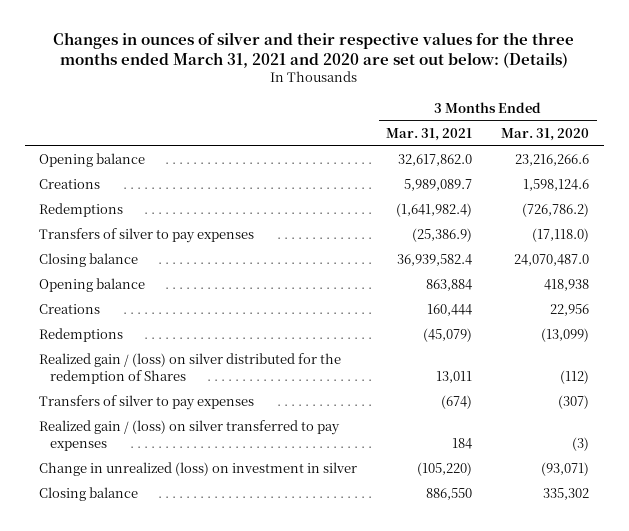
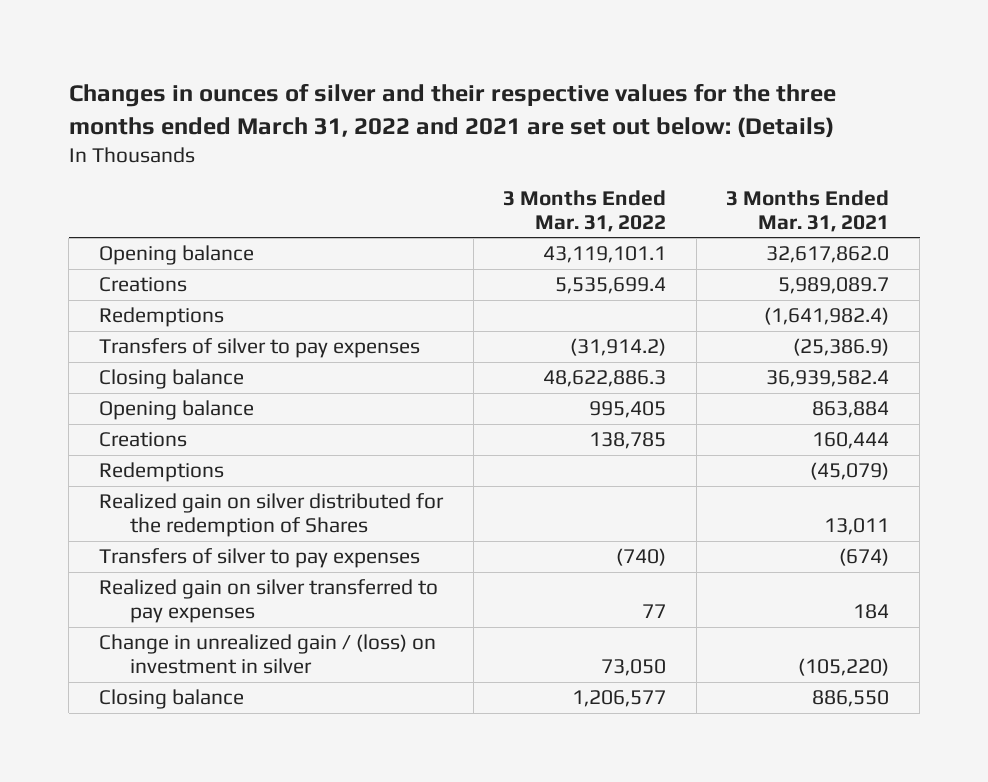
[53,31,575,68] Changes in ounces of silver and their respective values for the three months ended March 31, 2021 and 2020 are set out below: (Details) -> [68,83,836,138] Changes in ounces of silver and their respective values for the three months ended March 31, 2022 and 2021 are set out below: (Details)
[501,127,590,141] Mar. 31, 2020 -> none
none -> [503,189,667,232] 3 Months Ended Mar. 31, 2022
[39,353,342,384] Realized gain / (loss) on silver distributed for the redemption of Shares -> [98,493,444,538] Realized gain on silver distributed for the redemption of Shares
[39,420,341,451] Realized gain / (loss) on silver transferred to pay expenses -> [98,579,438,624] Realized gain on silver transferred to pay expenses
[39,462,358,477] Change in unrealized (loss) on investment in silver -> [98,634,436,675] Change in unrealized gain / (loss) on investment in silver

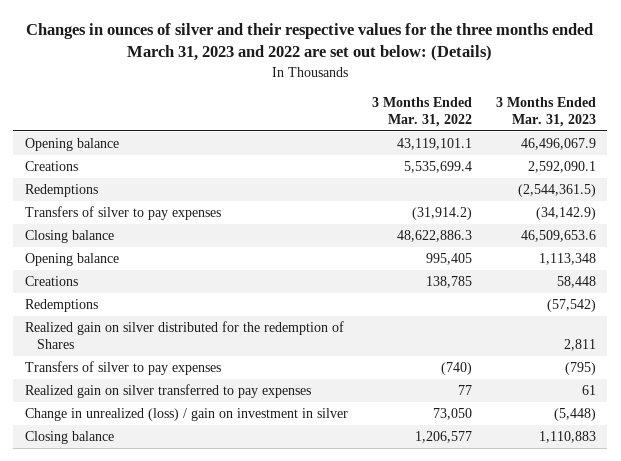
[68,83,836,138] Changes in ounces of silver and their respective values for the three months ended March 31, 2022 and 2021 are set out below: (Details) -> [26,23,594,62] Changes in ounces of silver and their respective values for the three months ended March 31, 2023 and 2022 are set out below: (Details)
[726,189,890,232] 3 Months Ended Mar. 31, 2021 -> none
none -> [495,96,596,128] 3 Months Ended Mar. 31, 2023
[98,634,436,675] Change in unrealized gain / (loss) on investment in silver -> [25,407,349,421] Change in unrealized (loss) / gain on investment in silver

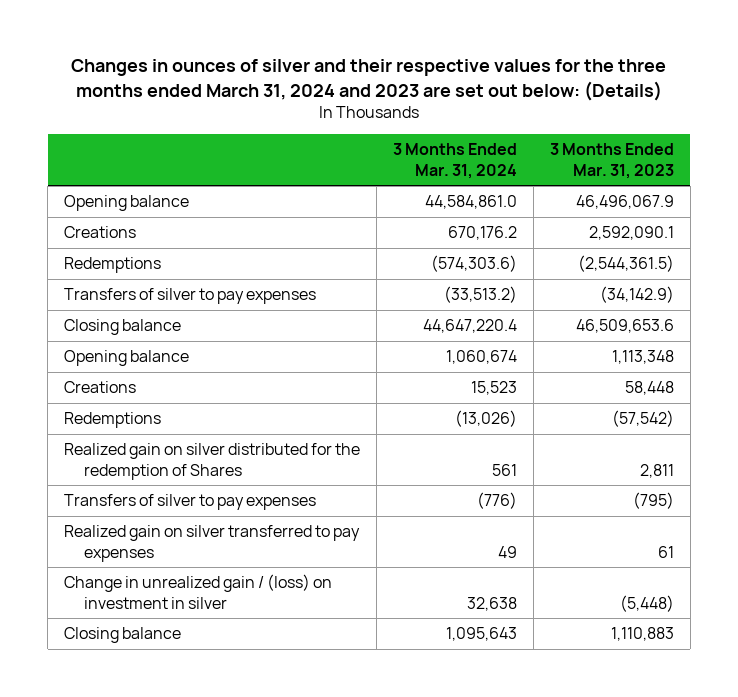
[26,23,594,62] Changes in ounces of silver and their respective values for the three months ended March 31, 2023 and 2022 are set out below: (Details) -> [71,59,667,102] Changes in ounces of silver and their respective values for the three months ended March 31, 2024 and 2023 are set out below: (Details)
[371,96,472,128] 3 Months Ended Mar. 31, 2022 -> none
none -> [393,143,518,179] 3 Months Ended Mar. 31, 2024
[25,407,349,421] Change in unrealized (loss) / gain on investment in silver -> [64,574,333,609] Change in unrealized gain / (loss) on investment in silver

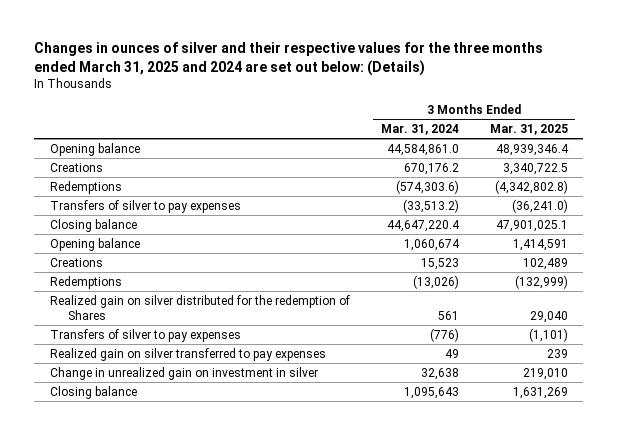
[71,59,667,102] Changes in ounces of silver and their respective values for the three months ended March 31, 2024 and 2023 are set out below: (Details) -> [34,41,544,76] Changes in ounces of silver and their respective values for the three months ended March 31, 2025 and 2024 are set out below: (Details)
[549,143,674,179] 3 Months Ended Mar. 31, 2023 -> none
none -> [489,123,568,135] Mar. 31, 2025
[64,574,333,609] Change in unrealized gain / (loss) on investment in silver -> [49,366,318,380] Change in unrealized gain on investment in silver

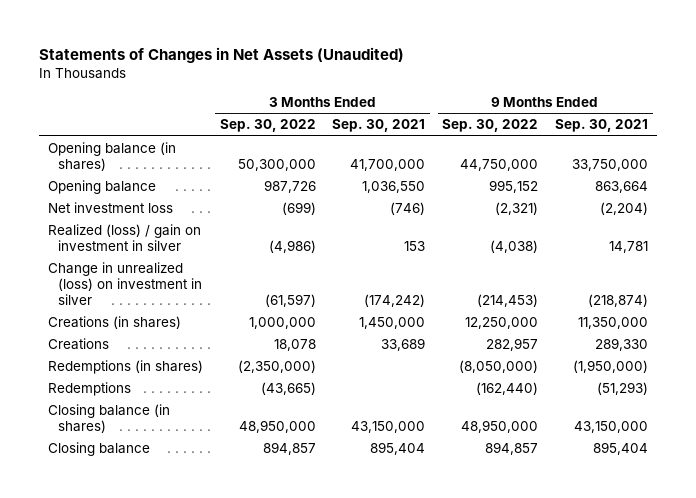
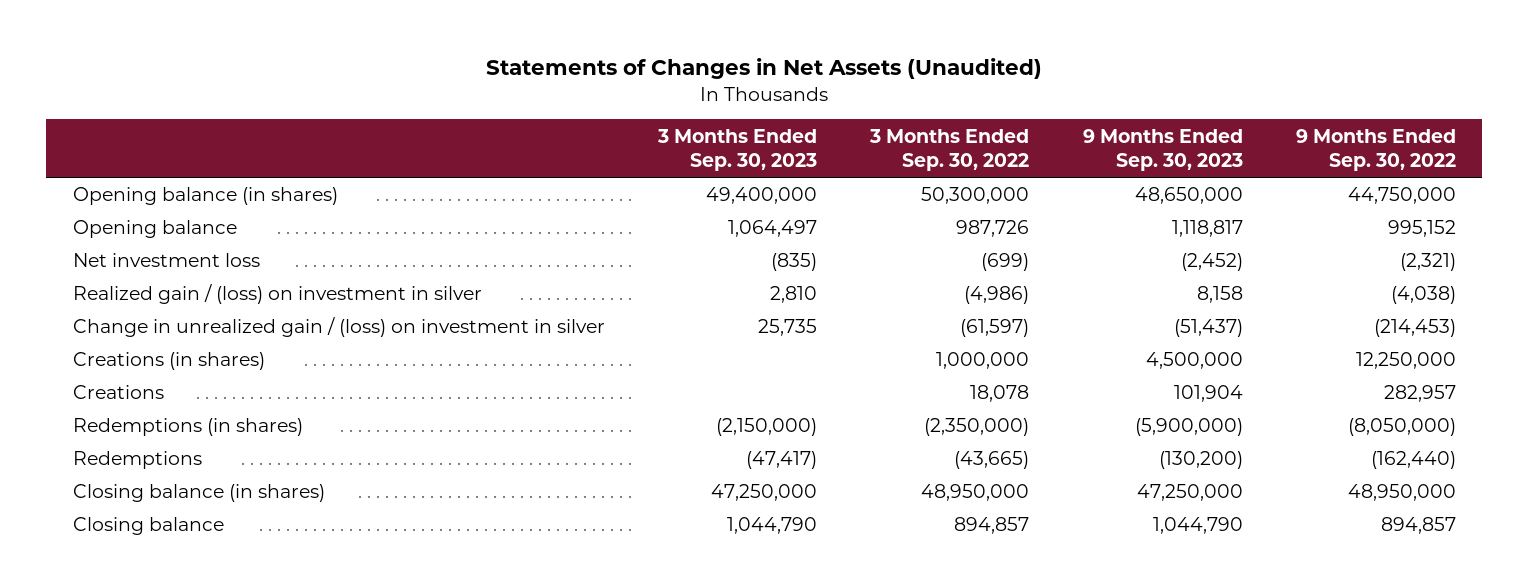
[332,119,426,133] Sep. 30, 2021 -> none
[555,119,649,133] Sep. 30, 2021 -> none
none -> [657,128,818,171] 3 Months Ended Sep. 30, 2023
none -> [1082,128,1243,171] 9 Months Ended Sep. 30, 2023
[47,224,201,252] Realized (loss) / gain on investment in silver -> [72,284,482,305] Realized gain / (loss) on investment in silver
[47,262,202,306] Change in unrealized (loss) on investment in silver -> [72,317,605,338] Change in unrealized gain / (loss) on investment in silver

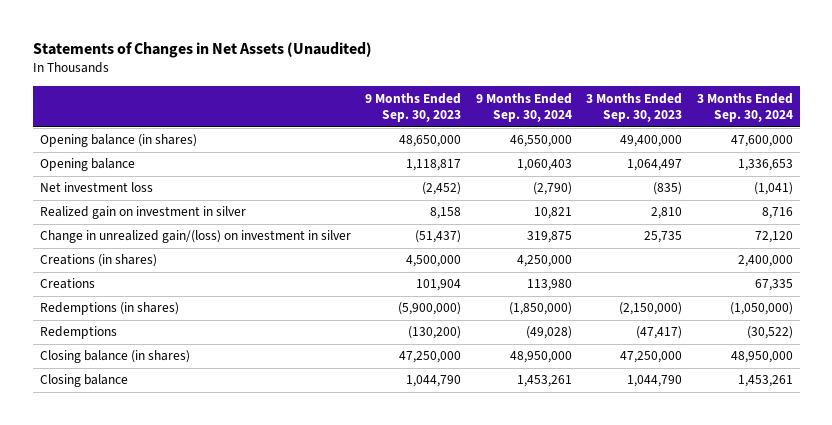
[869,128,1030,171] 3 Months Ended Sep. 30, 2022 -> none
[1295,128,1456,171] 9 Months Ended Sep. 30, 2022 -> none
none -> [475,92,572,123] 9 Months Ended Sep. 30, 2024
none -> [696,92,793,123] 3 Months Ended Sep. 30, 2024
[72,284,482,305] Realized gain / (loss) on investment in silver -> [39,206,246,220] Realized gain on investment in silver
[72,317,605,338] Change in unrealized gain / (loss) on investment in silver -> [39,230,351,244] Change in unrealized gain/(loss) on investment in silver

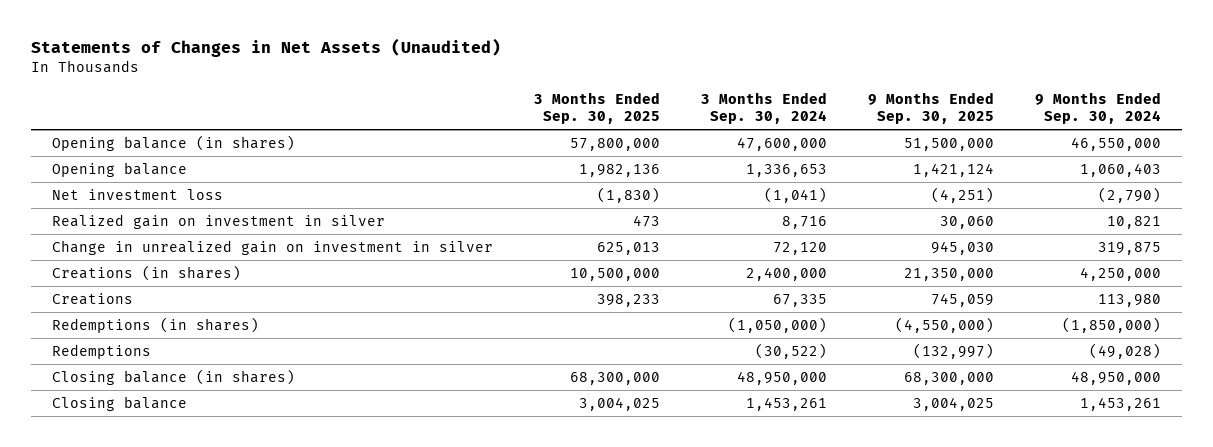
[365,92,462,123] 9 Months Ended Sep. 30, 2023 -> none
[586,92,683,123] 3 Months Ended Sep. 30, 2023 -> none
none -> [533,92,660,125] 3 Months Ended Sep. 30, 2025
none -> [867,92,994,125] 9 Months Ended Sep. 30, 2025
[39,230,351,244] Change in unrealized gain/(loss) on investment in silver -> [51,239,493,255] Change in unrealized gain on investment in silver

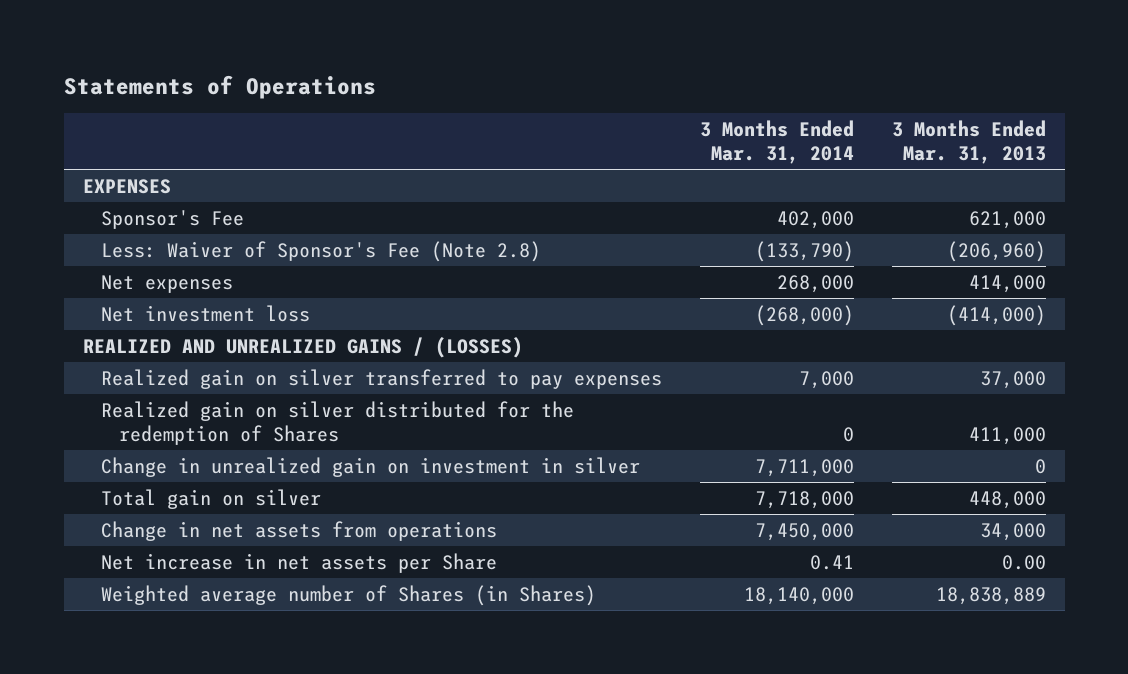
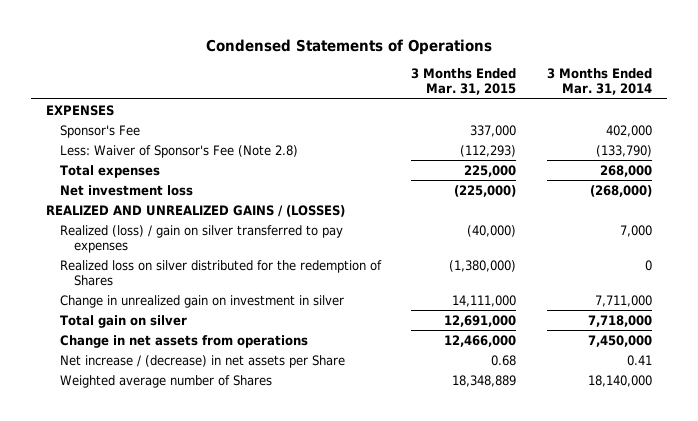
[63,74,376,99] Statements of Operations -> [205,38,492,55] Condensed Statements of Operations
[891,119,1046,165] 3 Months Ended Mar. 31, 2013 -> none
none -> [411,68,517,96] 3 Months Ended Mar. 31, 2015
[101,274,234,293] Net expenses -> [60,164,161,178] Total expenses
[101,368,663,389] Realized gain on silver transferred to pay expenses -> [60,224,344,253] Realized (loss) / gain on silver transferred to pay expenses
[101,400,575,446] Realized gain on silver distributed for the redemption of Shares -> [60,259,383,286] Realized loss on silver distributed for the redemption of Shares
[101,552,498,573] Net increase in net assets per Share -> [60,354,346,368] Net increase / (decrease) in net assets per Share
[101,584,597,606] Weighted average number of Shares (in Shares) -> [60,374,273,388] Weighted average number of Shares

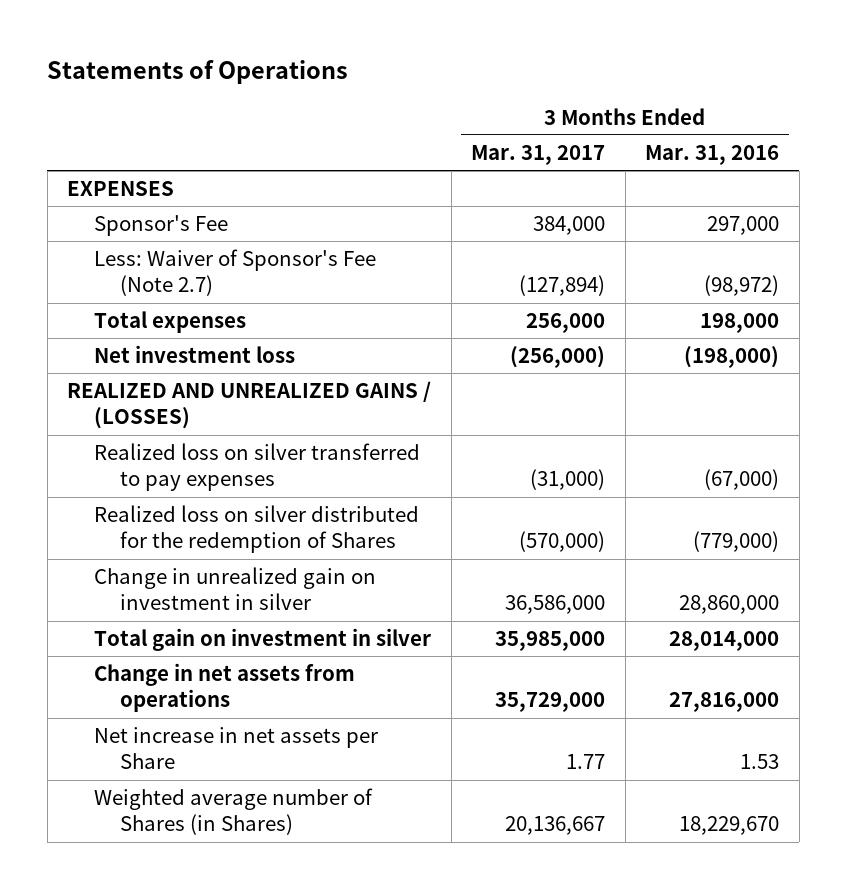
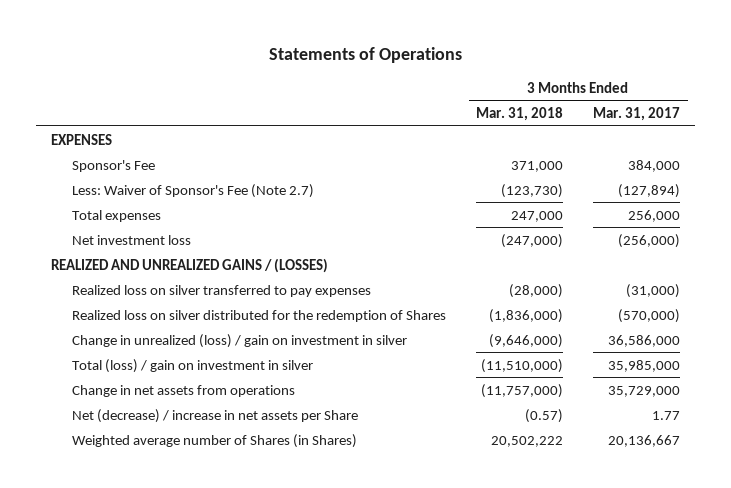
[645,144,780,165] Mar. 31, 2016 -> none
none -> [476,106,564,121] Mar. 31, 2018
[93,567,376,611] Change in unrealized gain on investment in silver -> [72,333,408,348] Change in unrealized (loss) / gain on investment in silver
[93,628,431,652] Total gain on investment in silver -> [72,358,314,373] Total (loss) / gain on investment in silver
[93,727,378,770] Net increase in net assets per Share -> [72,408,359,423] Net (decrease) / increase in net assets per Share

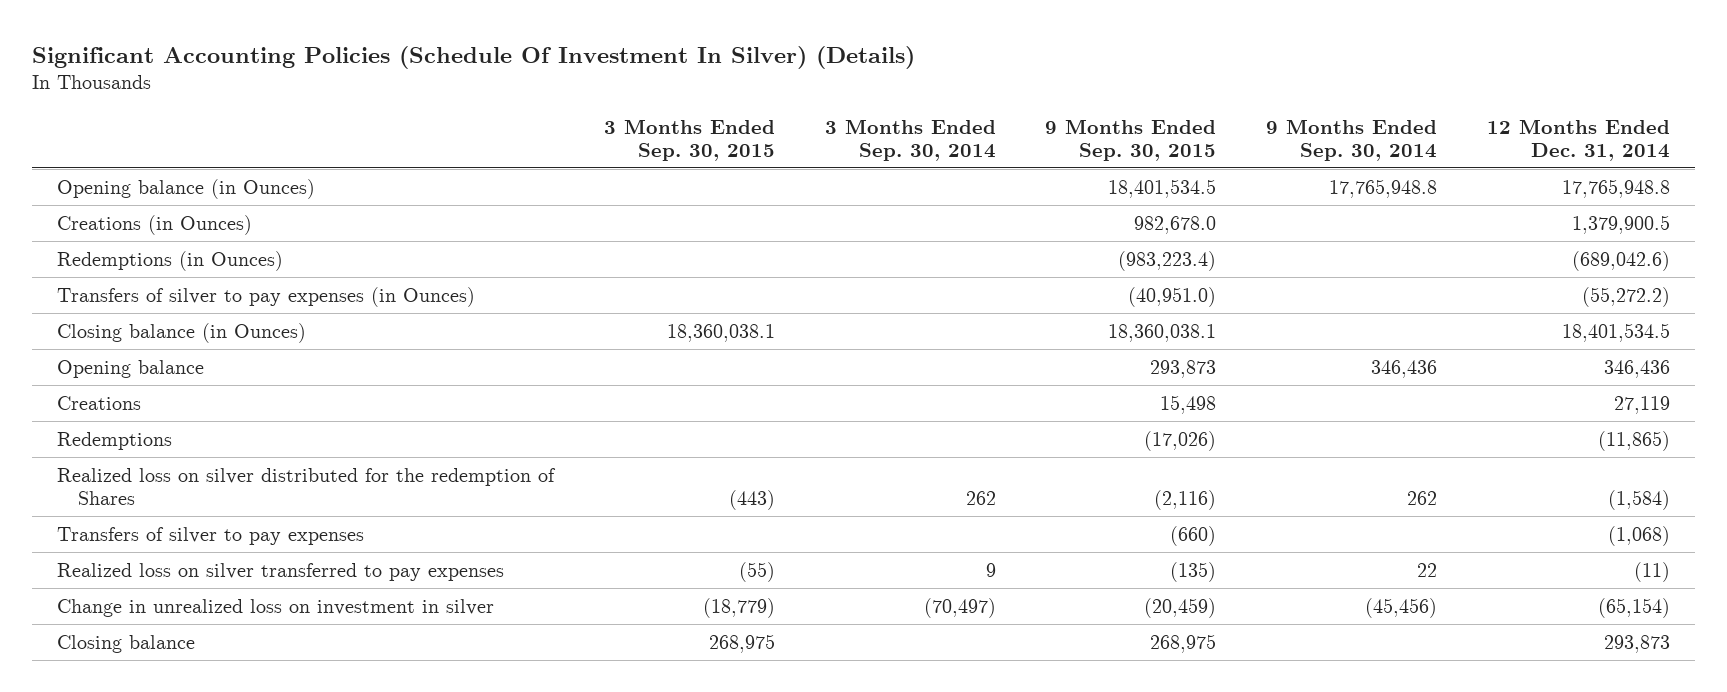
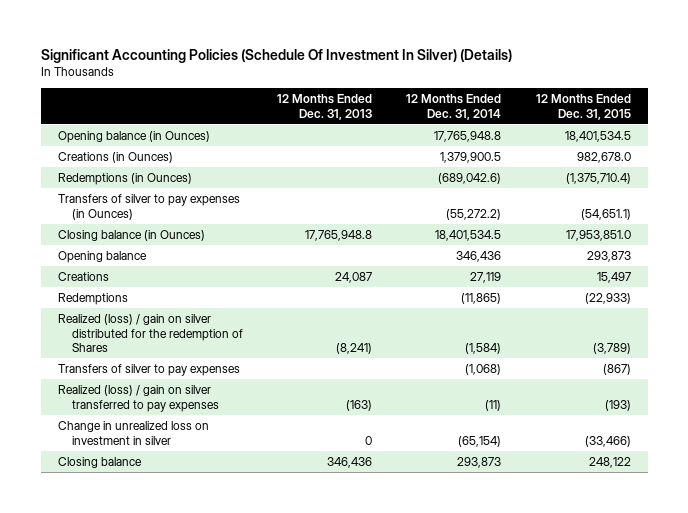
[603,118,775,161] 3 Months Ended Sep. 30, 2015 -> none
[824,118,996,161] 3 Months Ended Sep. 30, 2014 -> none
[1045,118,1217,161] 9 Months Ended Sep. 30, 2015 -> none
[1266,118,1438,161] 9 Months Ended Sep. 30, 2014 -> none
none -> [277,94,373,120] 12 Months Ended Dec. 31, 2013
none -> [535,94,631,120] 12 Months Ended Dec. 31, 2015
[56,467,556,505] Realized loss on silver distributed for the redemption of Shares -> [57,313,243,353] Realized (loss) / gain on silver distributed for the redemption of Shares
[56,562,504,581] Realized loss on silver transferred to pay expenses -> [57,384,219,412] Realized (loss) / gain on silver transferred to pay expenses

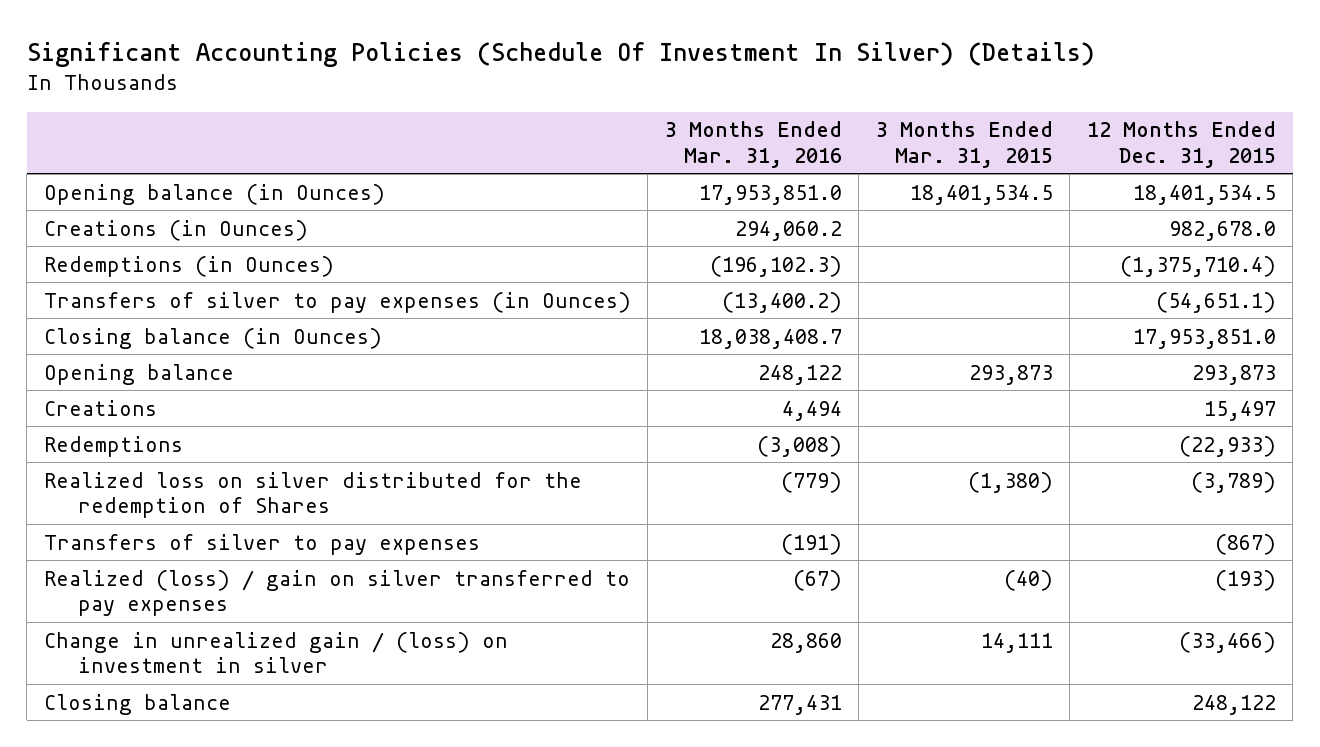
[277,94,373,120] 12 Months Ended Dec. 31, 2013 -> none
[406,94,502,120] 12 Months Ended Dec. 31, 2014 -> none
none -> [664,121,842,168] 3 Months Ended Mar. 31, 2016
none -> [875,121,1053,168] 3 Months Ended Mar. 31, 2015
[57,313,243,353] Realized (loss) / gain on silver distributed for the redemption of Shares -> [43,471,582,519] Realized loss on silver distributed for the redemption of Shares
[57,420,209,445] Change in unrealized loss on investment in silver -> [43,631,508,674] Change in unrealized gain / (loss) on investment in silver

